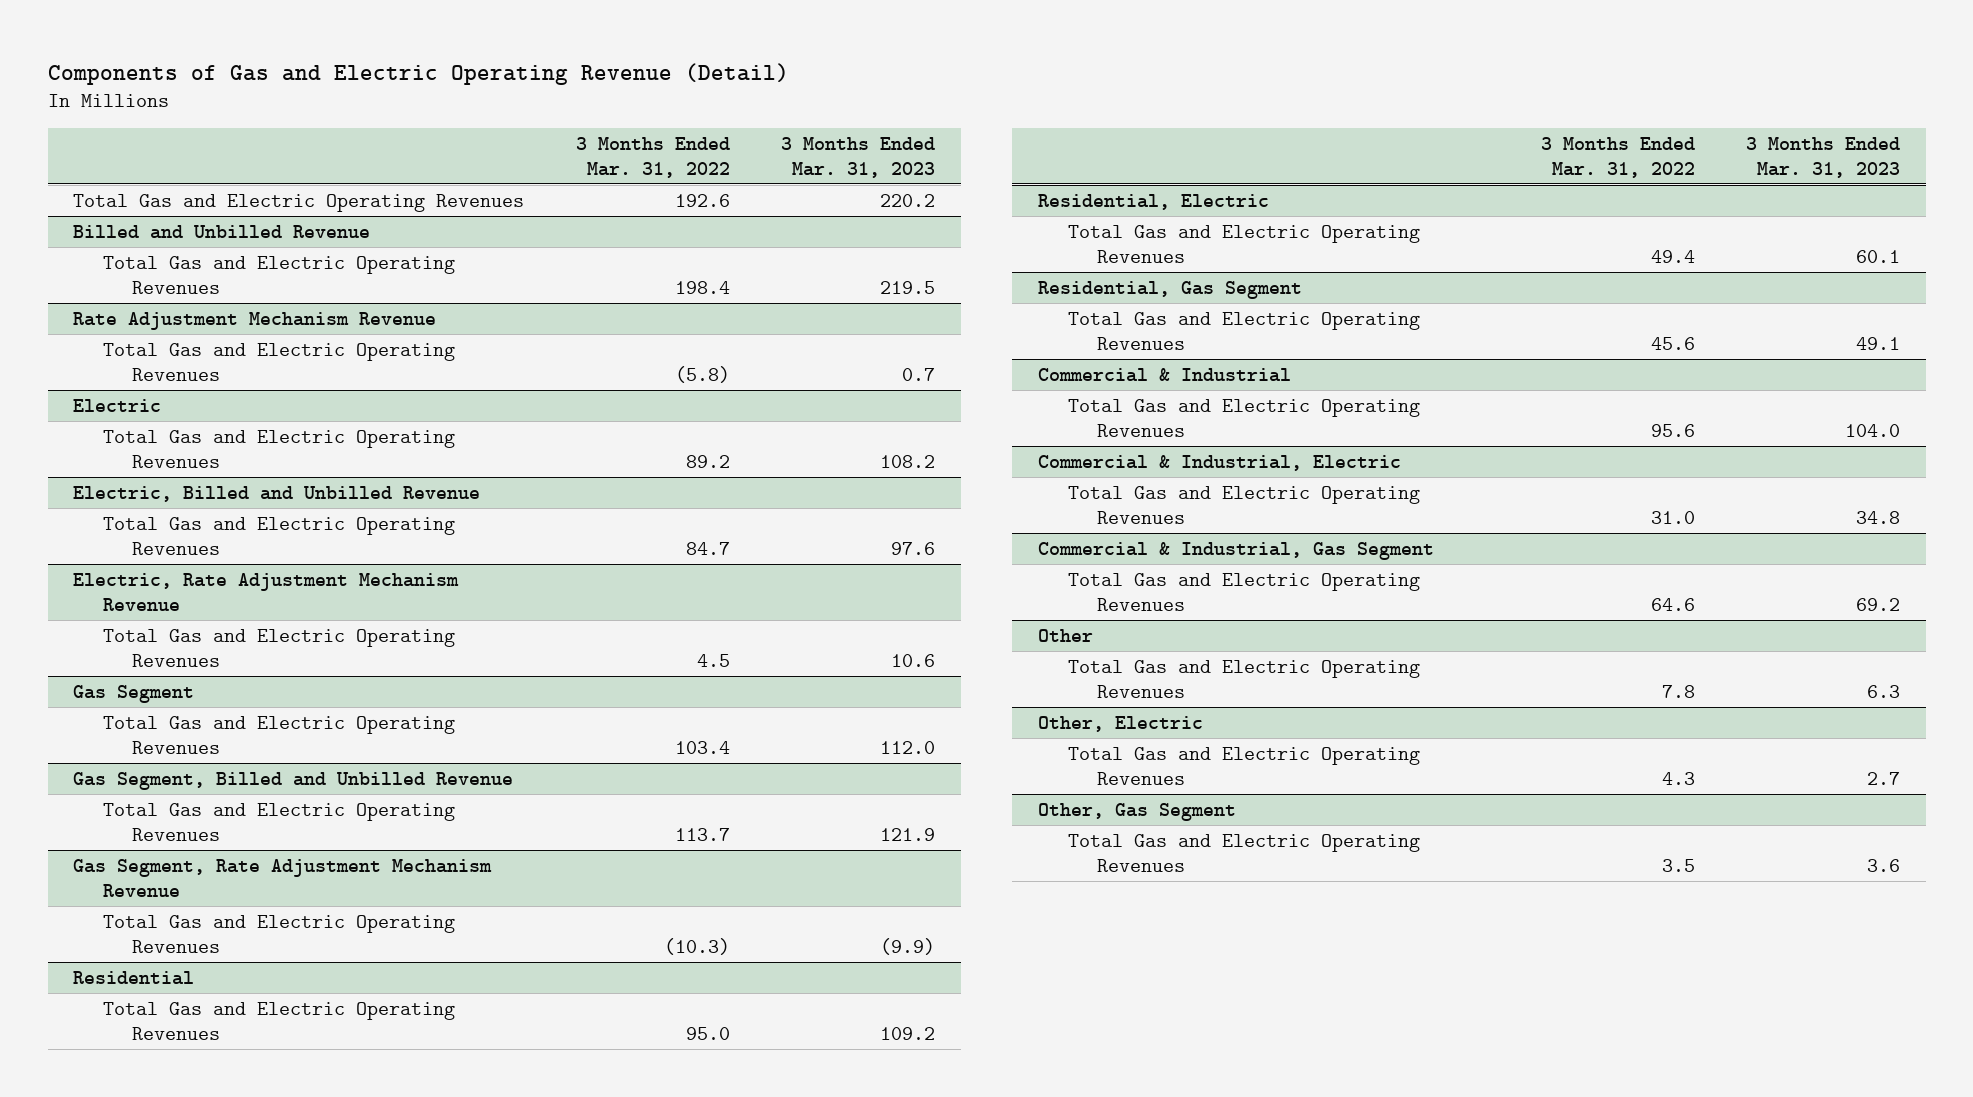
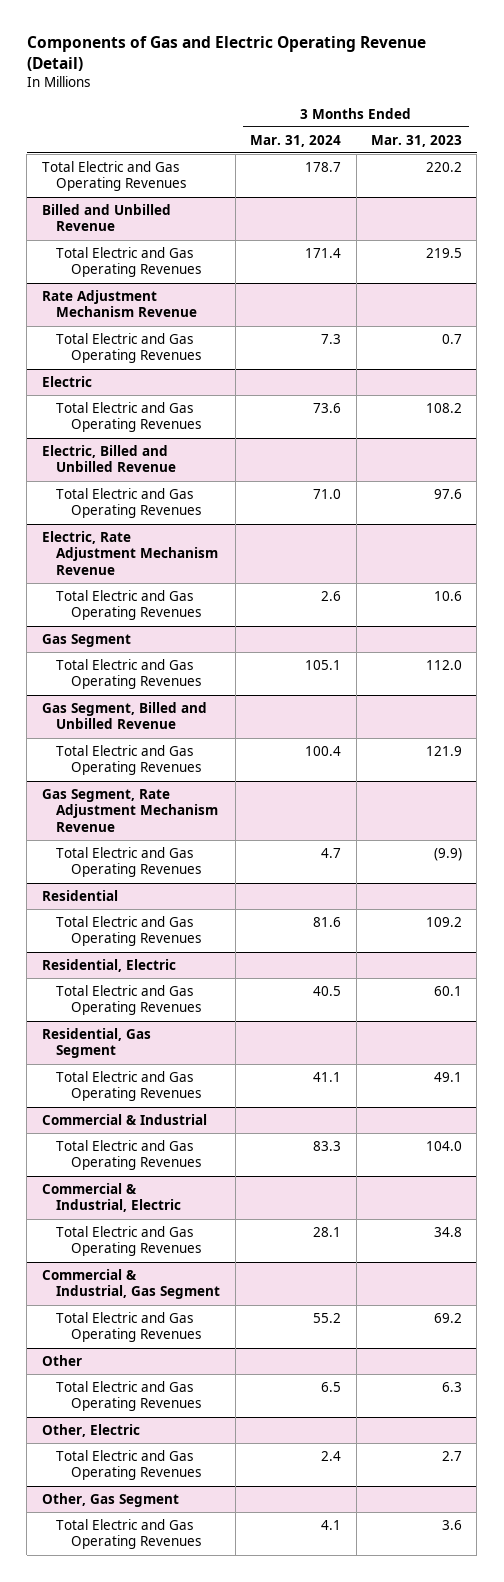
[575,136,730,178] 3 Months Ended Mar. 31, 2022 -> none
none -> [250,134,342,147] Mar. 31, 2024
[73,193,525,212] Total Gas and Electric Operating Revenues -> [41,160,187,192] Total Electric and Gas Operating Revenues
[102,255,455,294] Total Gas and Electric Operating Revenues -> [56,246,201,278] Total Electric and Gas Operating Revenues
[102,342,455,381] Total Gas and Electric Operating Revenues -> [56,332,201,364] Total Electric and Gas Operating Revenues
[102,429,455,468] Total Gas and Electric Operating Revenues -> [56,401,201,433] Total Electric and Gas Operating Revenues
[102,516,455,555] Total Gas and Electric Operating Revenues -> [56,487,201,519] Total Electric and Gas Operating Revenues
[102,628,455,667] Total Gas and Electric Operating Revenues -> [56,589,201,621] Total Electric and Gas Operating Revenues
[102,715,455,754] Total Gas and Electric Operating Revenues -> [56,658,201,690] Total Electric and Gas Operating Revenues
[102,802,455,841] Total Gas and Electric Operating Revenues -> [56,744,201,776] Total Electric and Gas Operating Revenues
[102,914,455,953] Total Gas and Electric Operating Revenues -> [56,846,201,878] Total Electric and Gas Operating Revenues
[102,1001,455,1040] Total Gas and Electric Operating Revenues -> [56,915,201,947] Total Electric and Gas Operating Revenues
[1067,224,1420,263] Total Gas and Electric Operating Revenues -> [56,984,201,1016] Total Electric and Gas Operating Revenues
[1067,311,1420,350] Total Gas and Electric Operating Revenues -> [56,1070,201,1102] Total Electric and Gas Operating Revenues
[1067,398,1420,437] Total Gas and Electric Operating Revenues -> [56,1139,201,1171] Total Electric and Gas Operating Revenues
[1067,485,1420,524] Total Gas and Electric Operating Revenues -> [56,1225,201,1257] Total Electric and Gas Operating Revenues
[1067,572,1420,611] Total Gas and Electric Operating Revenues -> [56,1311,201,1343] Total Electric and Gas Operating Revenues
[1067,659,1420,698] Total Gas and Electric Operating Revenues -> [56,1380,201,1412] Total Electric and Gas Operating Revenues
[1067,746,1420,785] Total Gas and Electric Operating Revenues -> [56,1449,201,1481] Total Electric and Gas Operating Revenues
[1067,833,1420,872] Total Gas and Electric Operating Revenues -> [56,1518,201,1550] Total Electric and Gas Operating Revenues

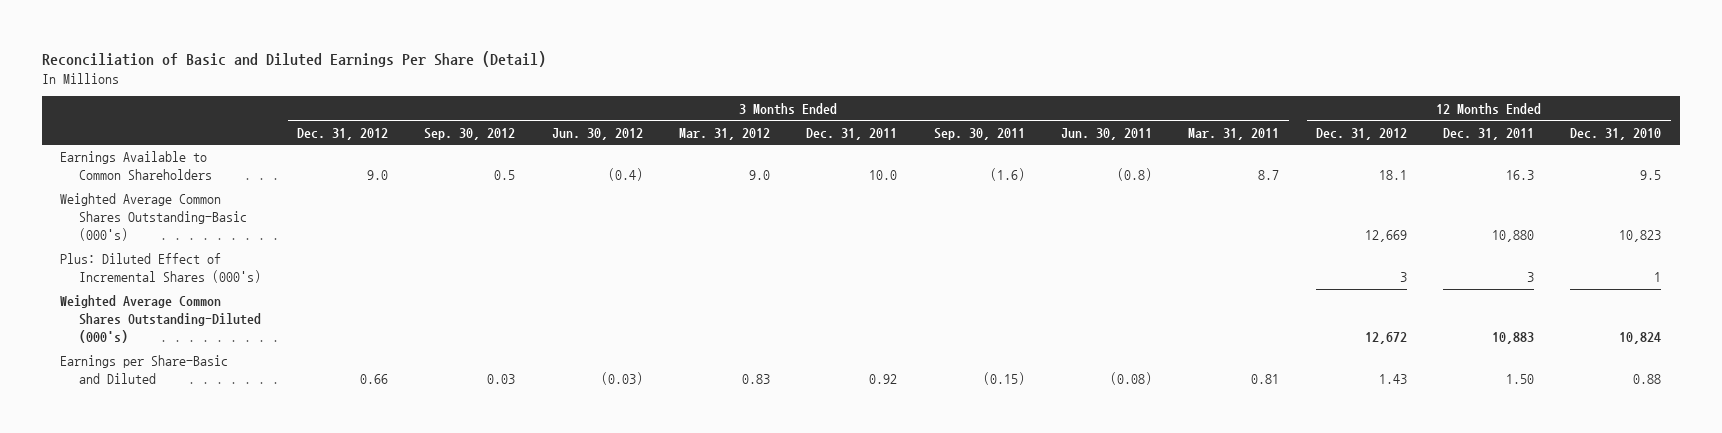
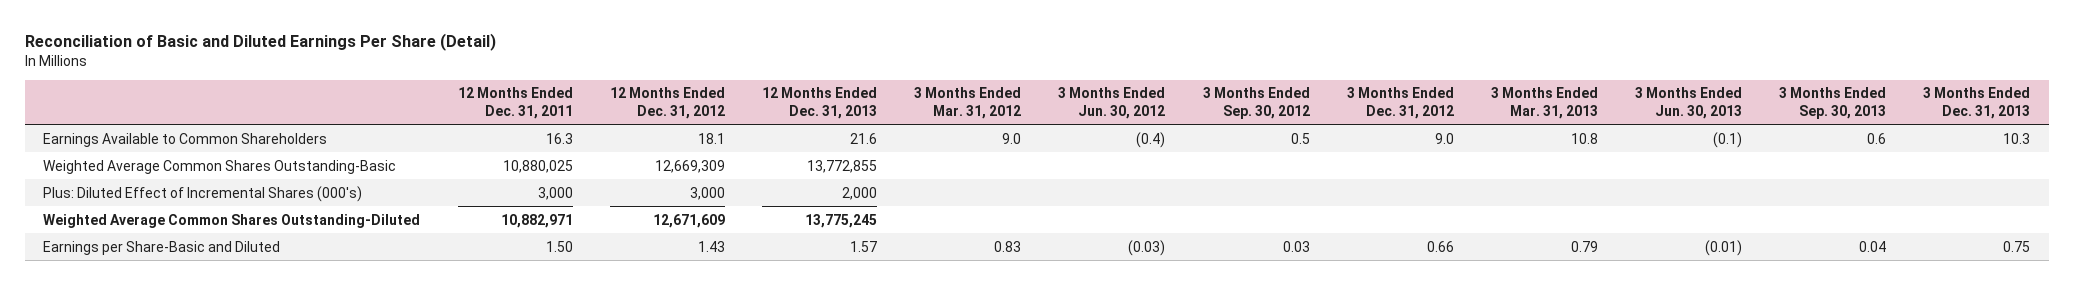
[806,127,898,140] Dec. 31, 2011 -> none
[933,127,1025,140] Sep. 30, 2011 -> none
[1061,127,1153,140] Jun. 30, 2011 -> none
[1188,127,1280,140] Mar. 31, 2011 -> none
[1570,127,1662,140] Dec. 31, 2010 -> none
none -> [761,87,877,119] 12 Months Ended Dec. 31, 2013
none -> [1490,87,1598,119] 3 Months Ended Mar. 31, 2013
none -> [1635,87,1743,119] 3 Months Ended Jun. 30, 2013
none -> [1779,87,1887,119] 3 Months Ended Sep. 30, 2013
none -> [1923,87,2031,119] 3 Months Ended Dec. 31, 2013
[60,193,247,242] Weighted Average Common Shares Outstanding-Basic (000's) -> [43,159,397,174] Weighted Average Common Shares Outstanding-Basic
[1364,230,1407,243] 12,669 -> [654,159,725,173] 12,669,309
[1492,230,1535,243] 10,880 -> [502,159,573,173] 10,880,025
[1399,272,1407,283] 3 -> [689,186,725,200] 3,000
[1527,272,1535,283] 3 -> [537,186,573,200] 3,000
[60,295,261,344] Weighted Average Common Shares Outstanding-Diluted (000's) -> [43,213,421,228] Weighted Average Common Shares Outstanding-Diluted
[1364,332,1407,345] 12,672 -> [652,213,725,228] 12,671,609
[1492,332,1535,345] 10,883 -> [500,213,573,228] 10,882,971

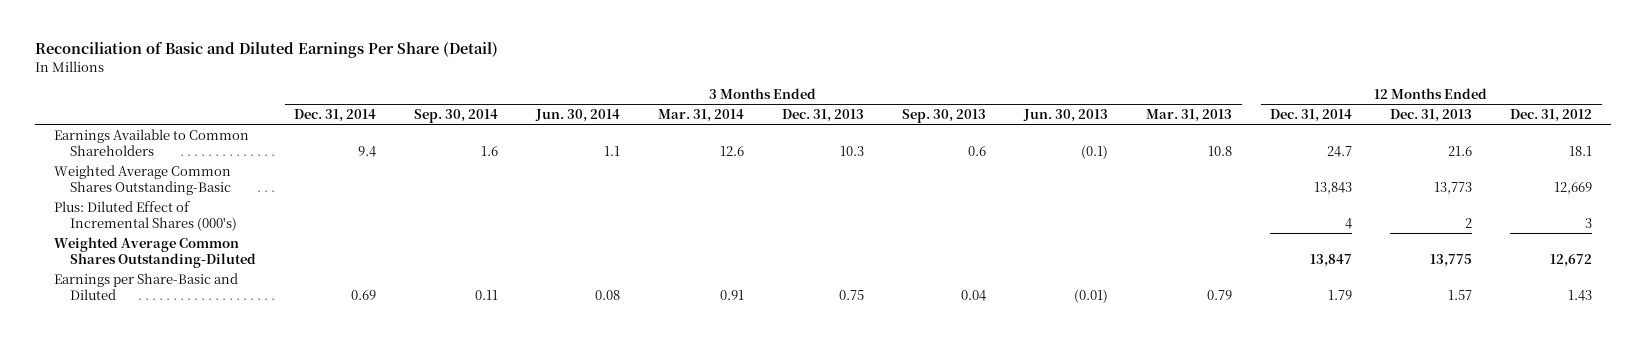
[457,87,573,119] 12 Months Ended Dec. 31, 2011 -> none
[914,87,1022,119] 3 Months Ended Mar. 31, 2012 -> none
[1058,87,1166,119] 3 Months Ended Jun. 30, 2012 -> none
[1202,87,1310,119] 3 Months Ended Sep. 30, 2012 -> none
[1346,87,1454,119] 3 Months Ended Dec. 31, 2012 -> none
none -> [294,109,377,123] Dec. 31, 2014
none -> [414,109,499,124] Sep. 30, 2014
none -> [535,109,621,123] Jun. 30, 2014
none -> [658,109,745,123] Mar. 31, 2014
none -> [1270,109,1353,123] Dec. 31, 2014
[654,159,725,173] 12,669,309 -> [1554,181,1593,194] 12,669
[806,159,877,173] 13,772,855 -> [1434,181,1473,194] 13,773
[689,186,725,200] 3,000 -> [1585,217,1593,228] 3
[841,186,877,200] 2,000 -> [1465,217,1473,228] 2
[652,213,725,228] 12,671,609 -> [1550,253,1593,267] 12,672
[804,213,877,228] 13,775,245 -> [1430,253,1473,267] 13,775

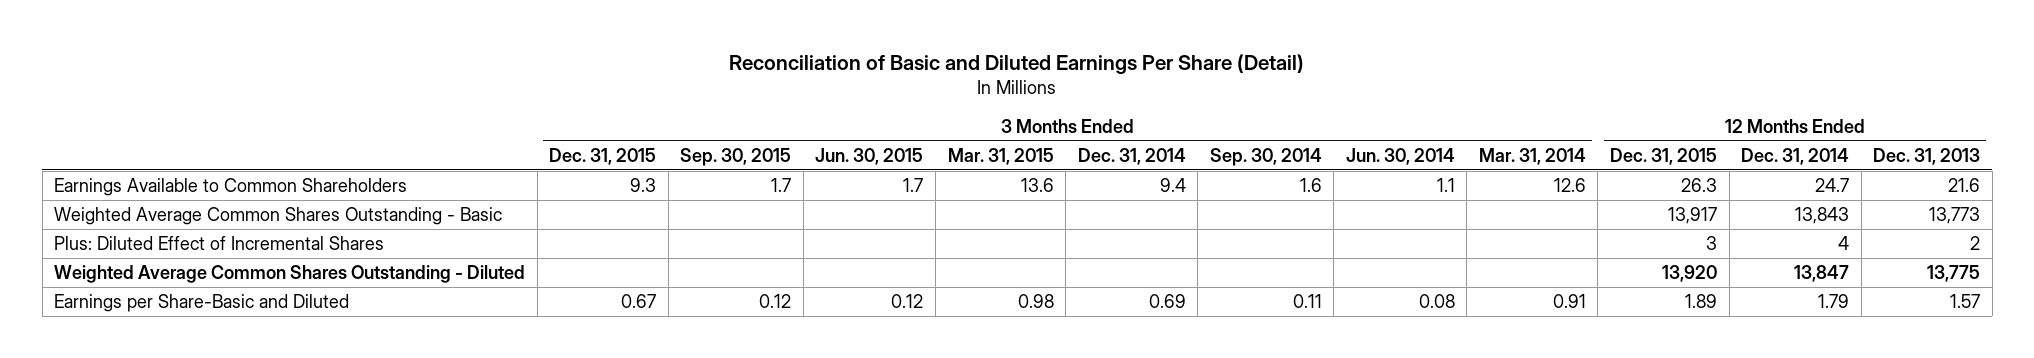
[782,109,865,123] Dec. 31, 2013 -> none
[902,109,987,124] Sep. 30, 2013 -> none
[1023,109,1109,123] Jun. 30, 2013 -> none
[1146,109,1233,123] Mar. 31, 2013 -> none
[1510,109,1593,123] Dec. 31, 2012 -> none
none -> [549,147,657,165] Dec. 31, 2015
none -> [680,147,792,166] Sep. 30, 2015
none -> [815,147,924,165] Jun. 30, 2015
none -> [947,147,1054,165] Mar. 31, 2015
none -> [1610,147,1718,165] Dec. 31, 2015
[53,164,232,195] Weighted Average Common Shares Outstanding-Basic -> [54,207,503,226] Weighted Average Common Shares Outstanding - Basic
[53,200,238,231] Plus: Diluted Effect of Incremental Shares (000's) -> [54,236,385,251] Plus: Diluted Effect of Incremental Shares
[53,236,257,268] Weighted Average Common Shares Outstanding-Diluted -> [54,265,526,284] Weighted Average Common Shares Outstanding - Diluted

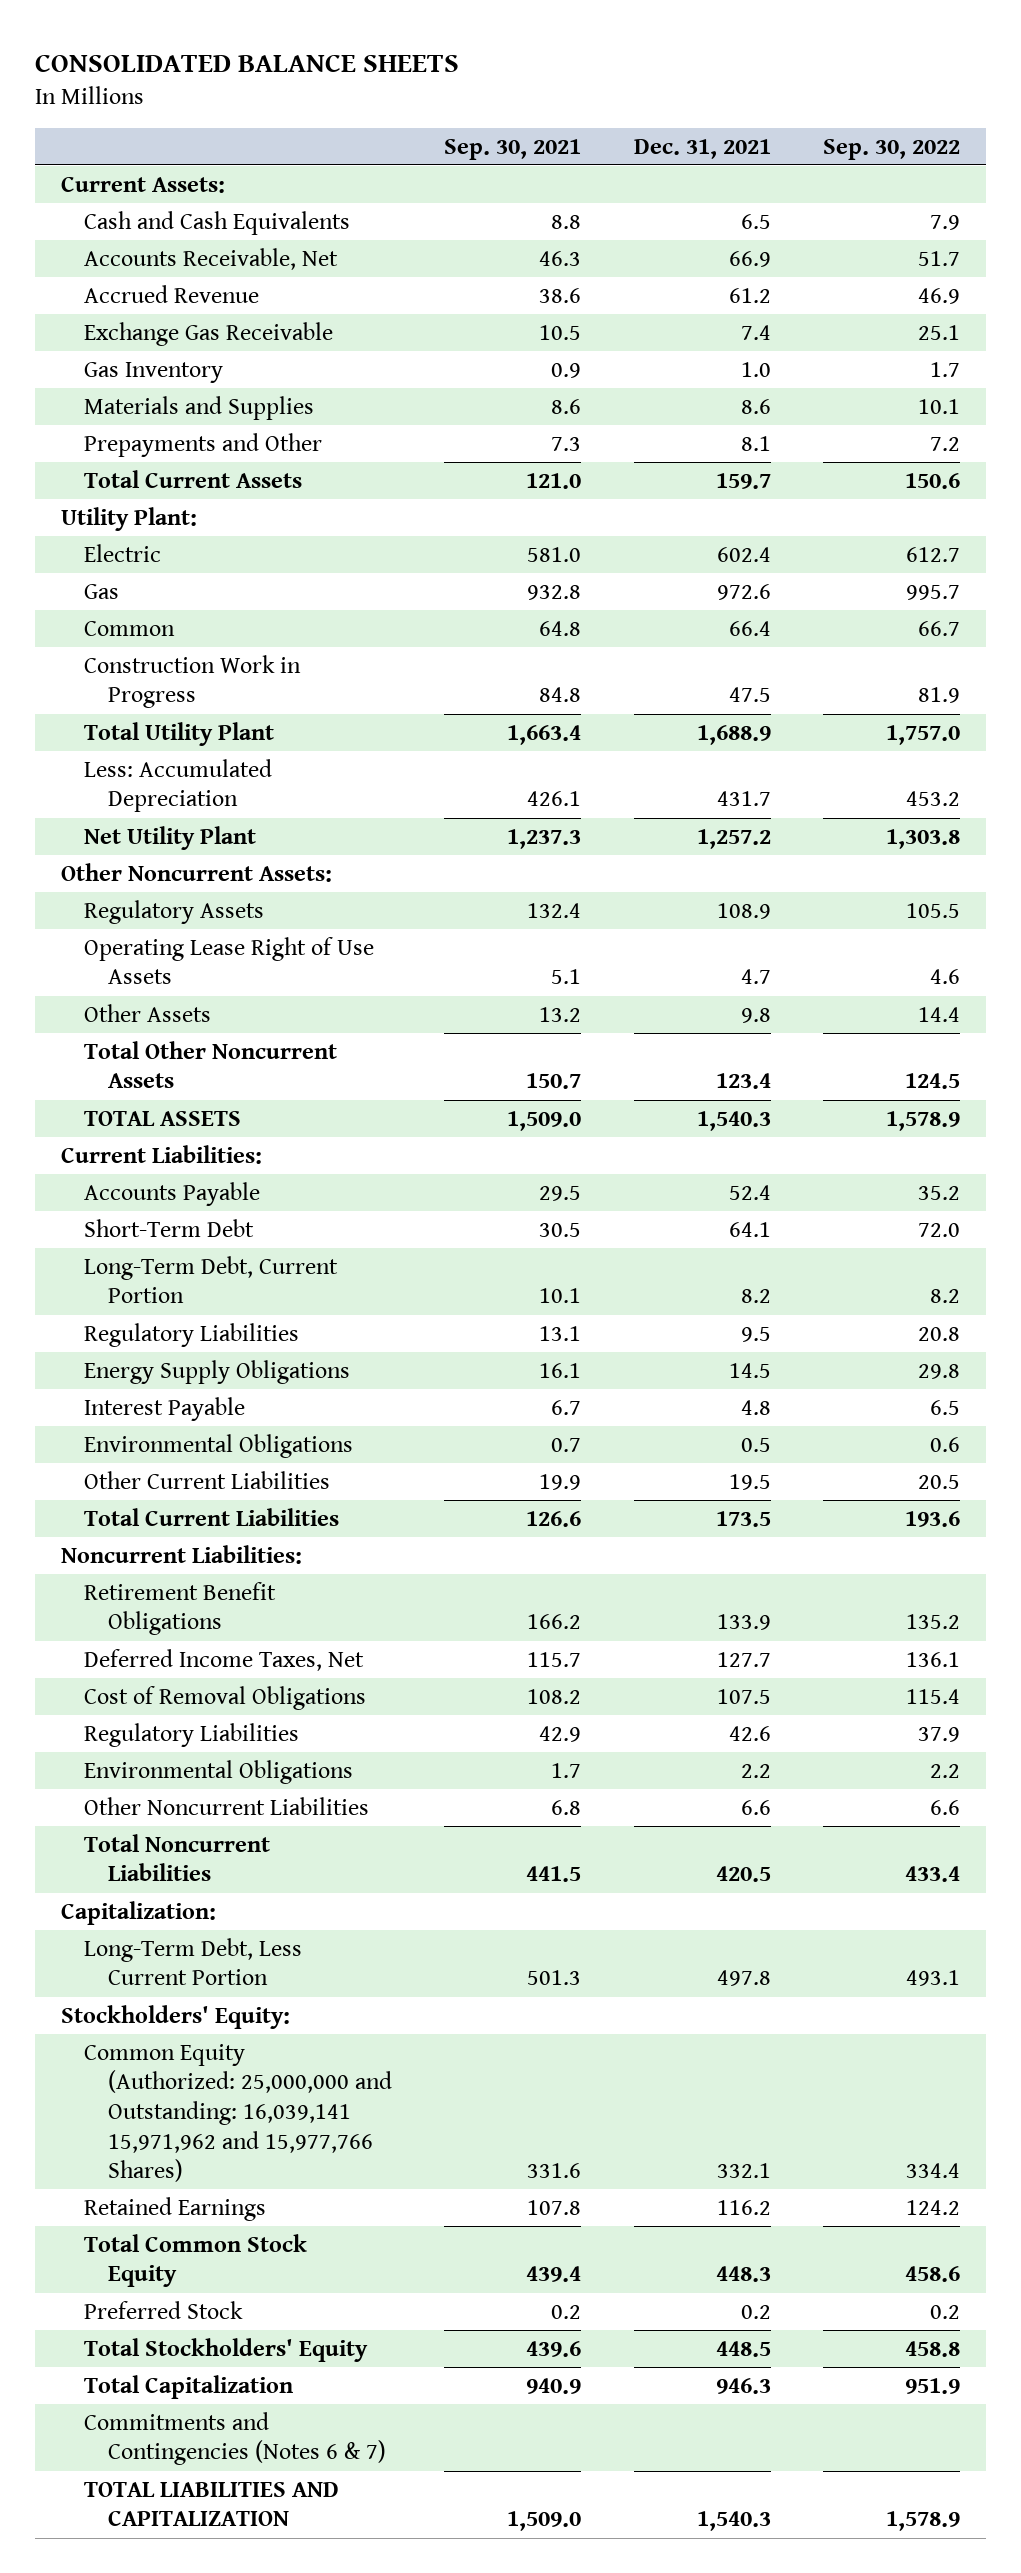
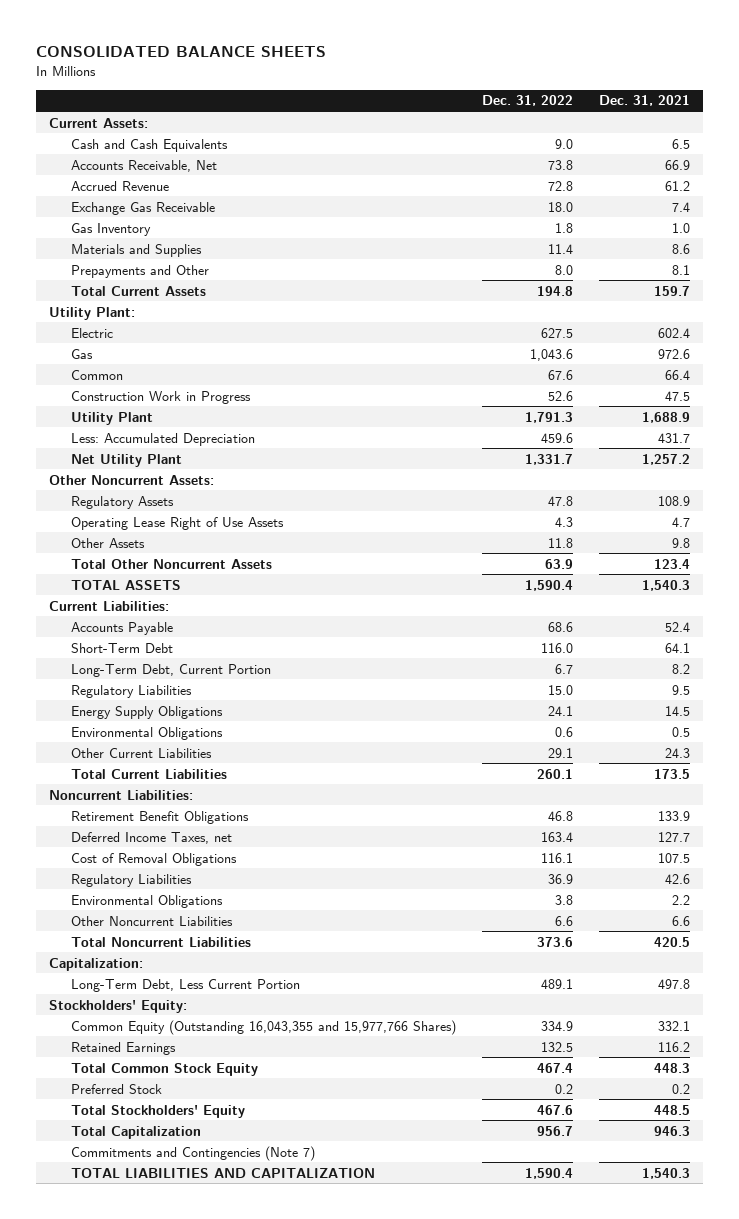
[444,138,582,160] Sep. 30, 2021 -> none
[823,138,961,160] Sep. 30, 2022 -> none
none -> [481,95,573,107] Dec. 31, 2022
[84,721,275,746] Total Utility Plant -> [70,411,153,425] Utility Plant
[84,1396,246,1421] Interest Payable -> none
[728,1473,771,1490] 19.5 -> [665,747,691,758] 24.3
[84,1648,365,1671] Deferred Income Taxes, Net -> [70,831,232,844] Deferred Income Taxes, net
[84,2043,392,2183] Common Equity (Authorized: 25,000,000 and Outstanding: 16,039,141 15,971,962 and 15,977,766 Shares) -> [70,1019,456,1035] Common Equity (Outstanding 16,043,355 and 15,977,766 Shares)
[84,2411,386,2466] Commitments and Contingencies (Notes 6 & 7) -> [70,1145,315,1161] Commitments and Contingencies (Note 7)

